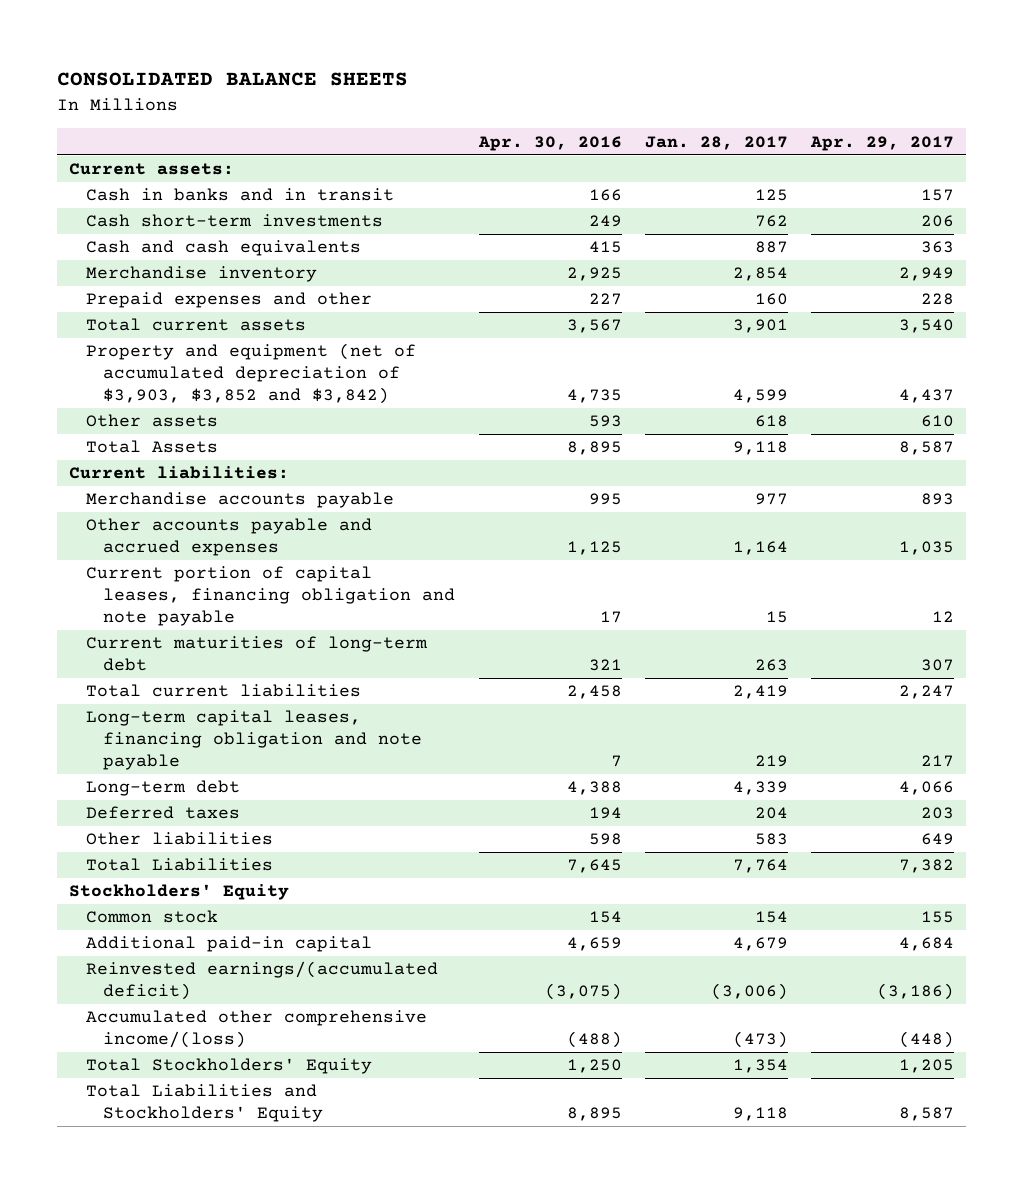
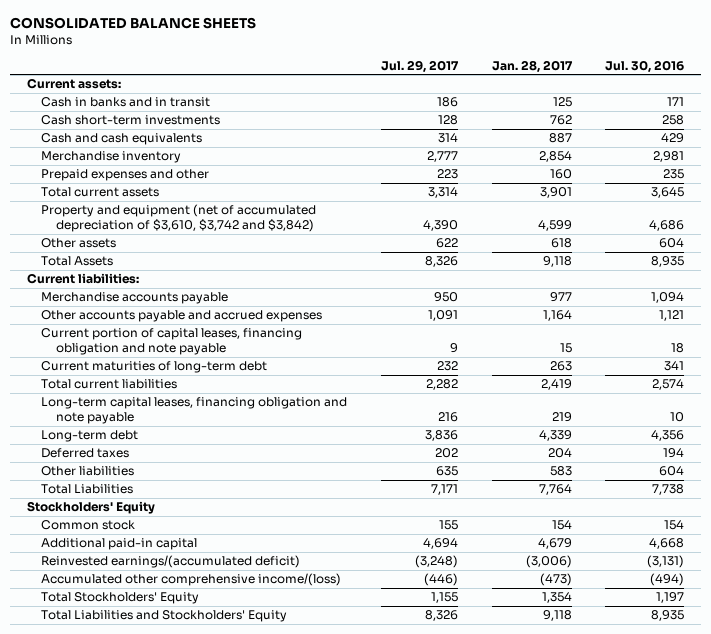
[477,135,622,151] Apr. 30, 2016 -> none
[810,135,955,151] Apr. 29, 2017 -> none
none -> [381,59,460,73] Jul. 29, 2017
none -> [605,59,685,73] Jul. 30, 2016
[86,343,417,405] Property and equipment (net of accumulated depreciation of $3,903, $3,852 and $3,842) -> [41,204,317,232] Property and equipment (net of accumulated depreciation of $3,610, $3,742 and $3,842)

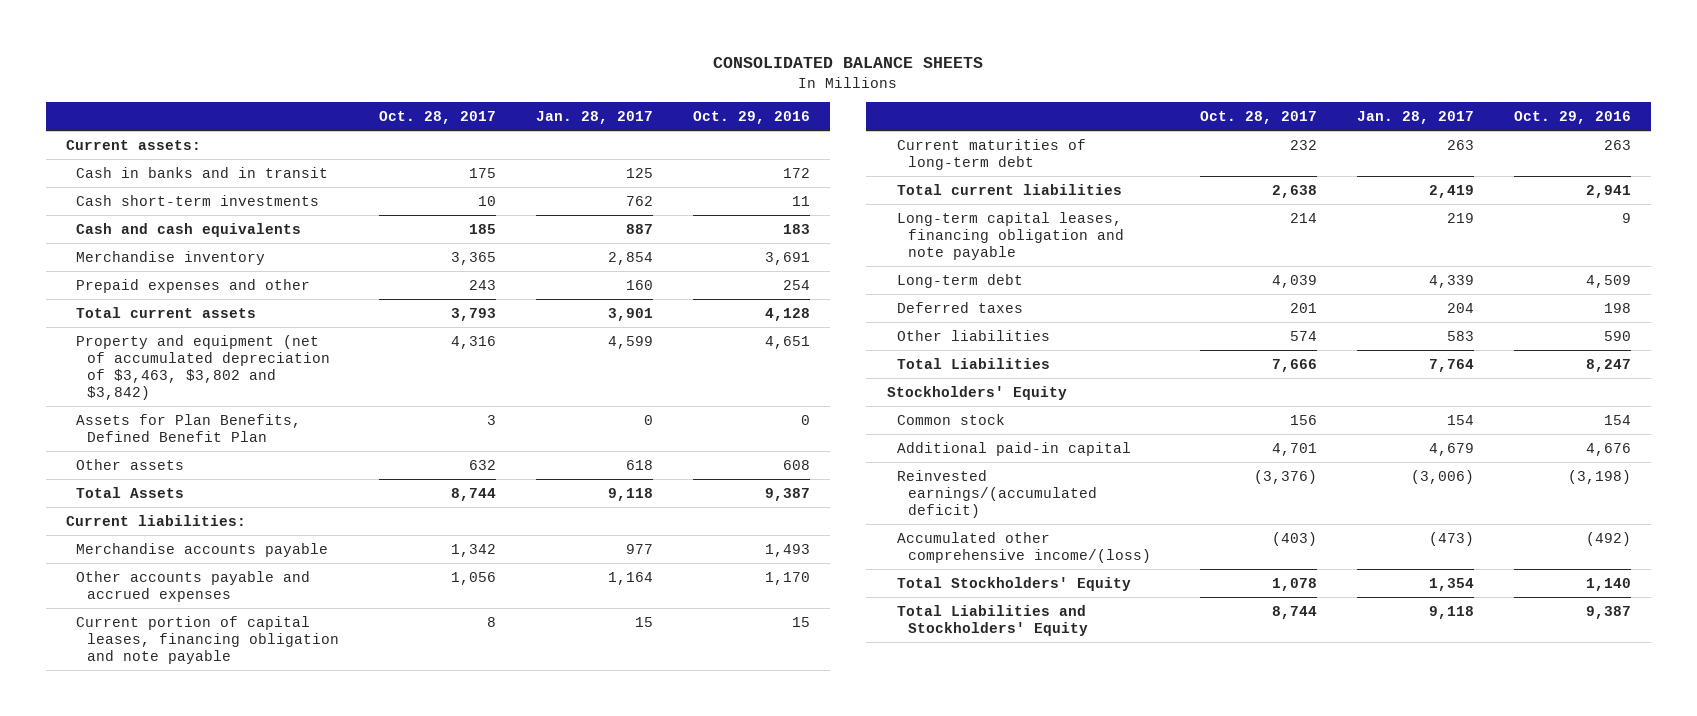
[381,59,460,73] Jul. 29, 2017 -> none
[605,59,685,73] Jul. 30, 2016 -> none
none -> [378,111,496,125] Oct. 28, 2017
none -> [693,111,811,125] Oct. 29, 2016
[41,204,317,232] Property and equipment (net of accumulated depreciation of $3,610, $3,742 and $3,842) -> [76,334,330,400] Property and equipment (net of accumulated depreciation of $3,463, $3,802 and $3,842)
none -> [76,413,302,442] Assets for Plan Benefits, Defined Benefit Plan

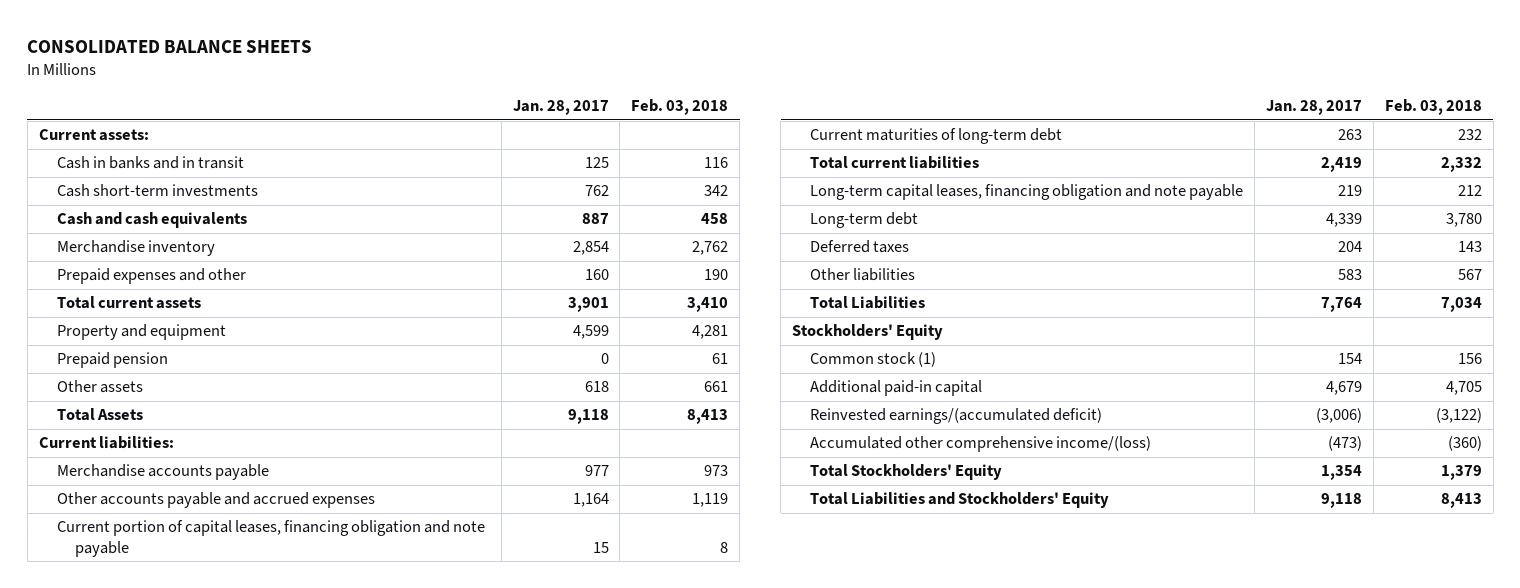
[378,111,496,125] Oct. 28, 2017 -> none
[693,111,811,125] Oct. 29, 2016 -> none
none -> [631,98,729,115] Feb. 03, 2018
[76,334,330,400] Property and equipment (net of accumulated depreciation of $3,463, $3,802 and $3,842) -> [56,324,226,341] Property and equipment
[76,413,302,442] Assets for Plan Benefits, Defined Benefit Plan -> [56,352,168,369] Prepaid pension
[897,413,1006,425] Common stock -> [810,352,937,368] Common stock (1)

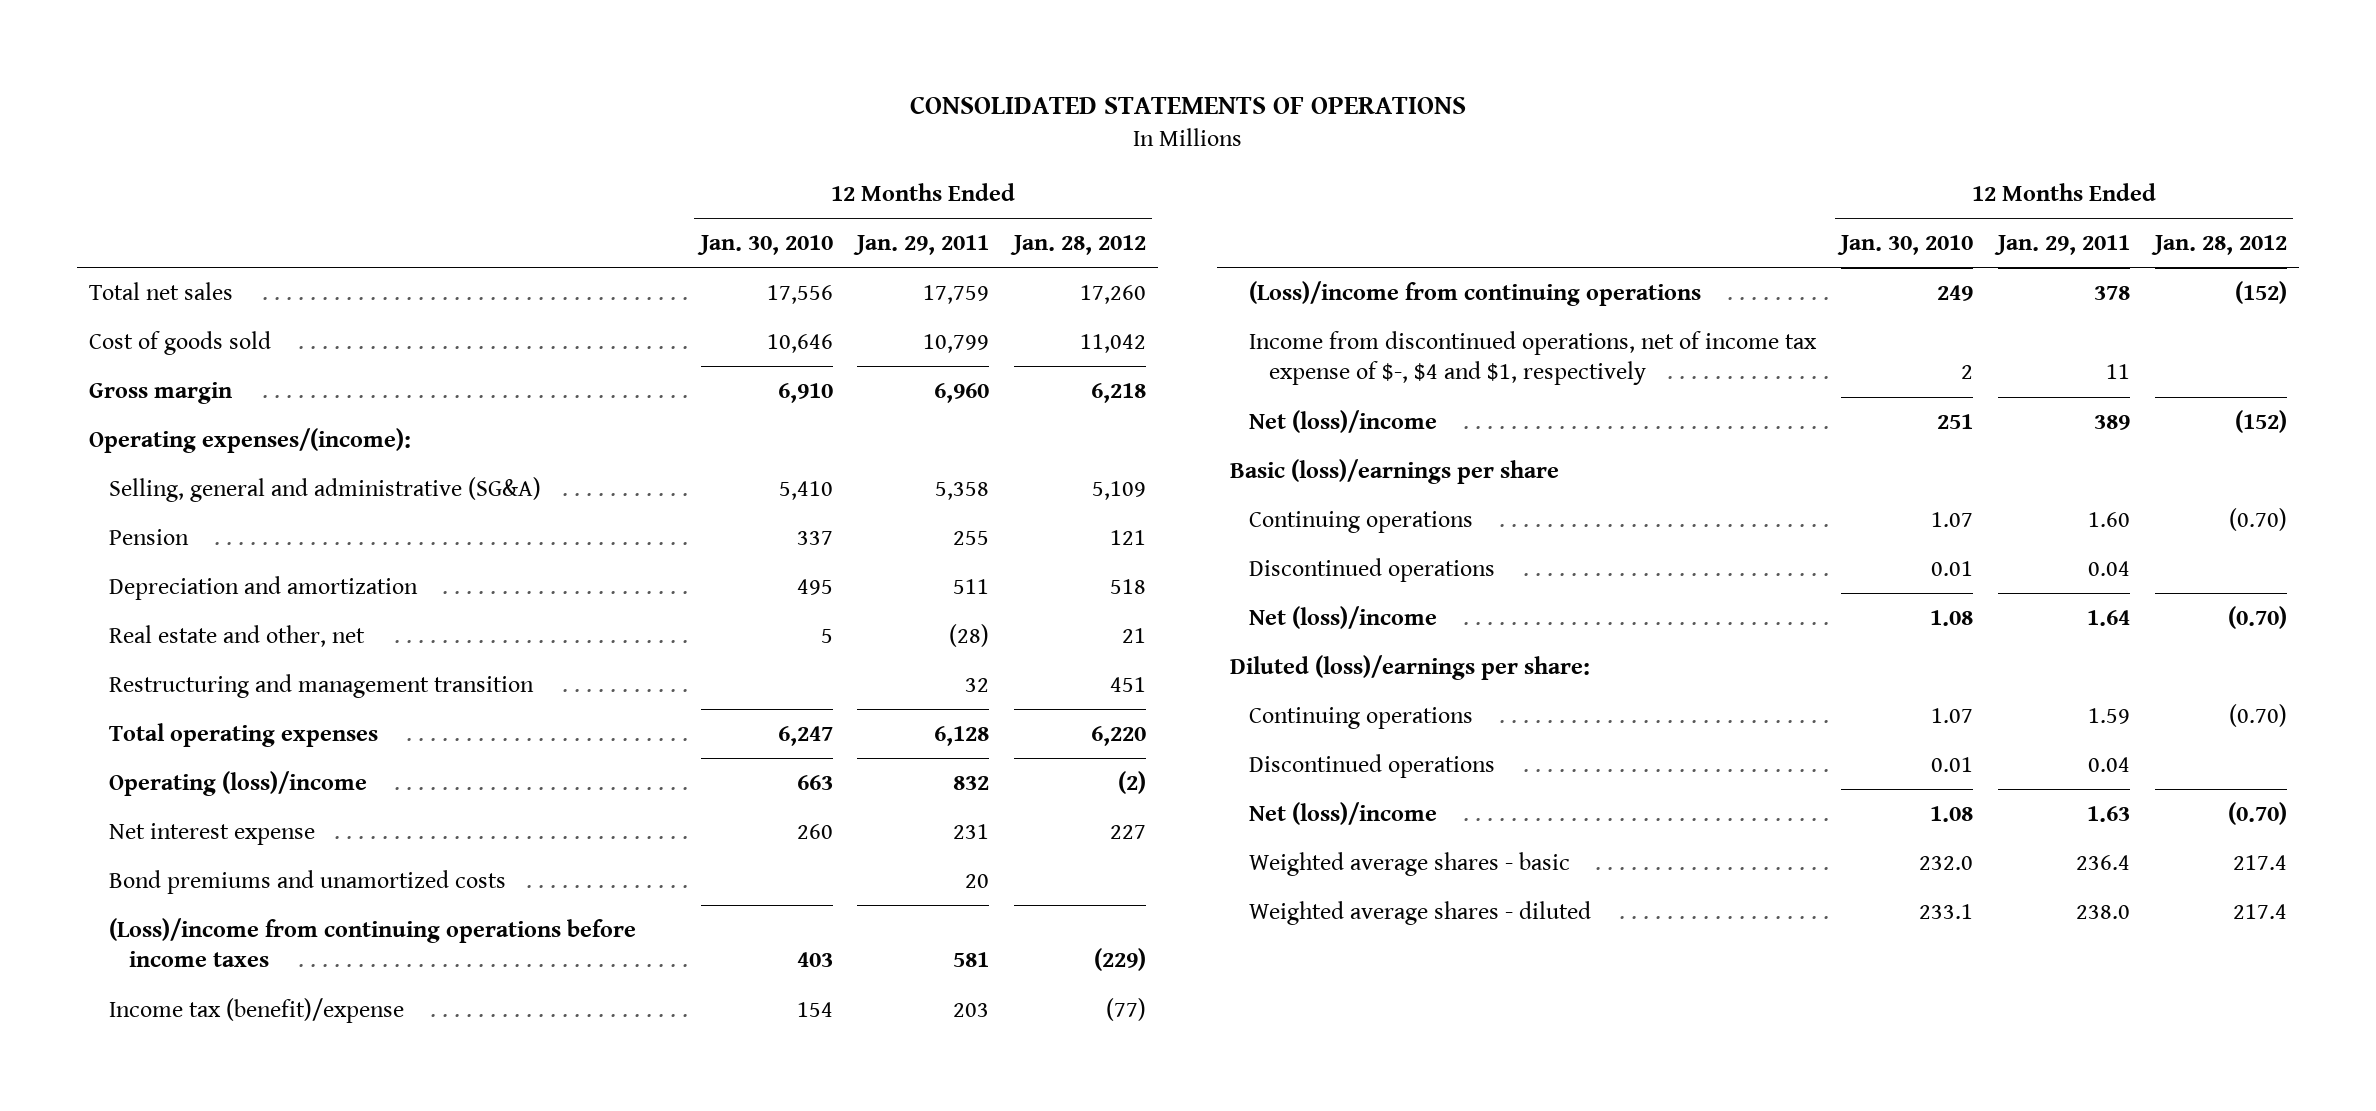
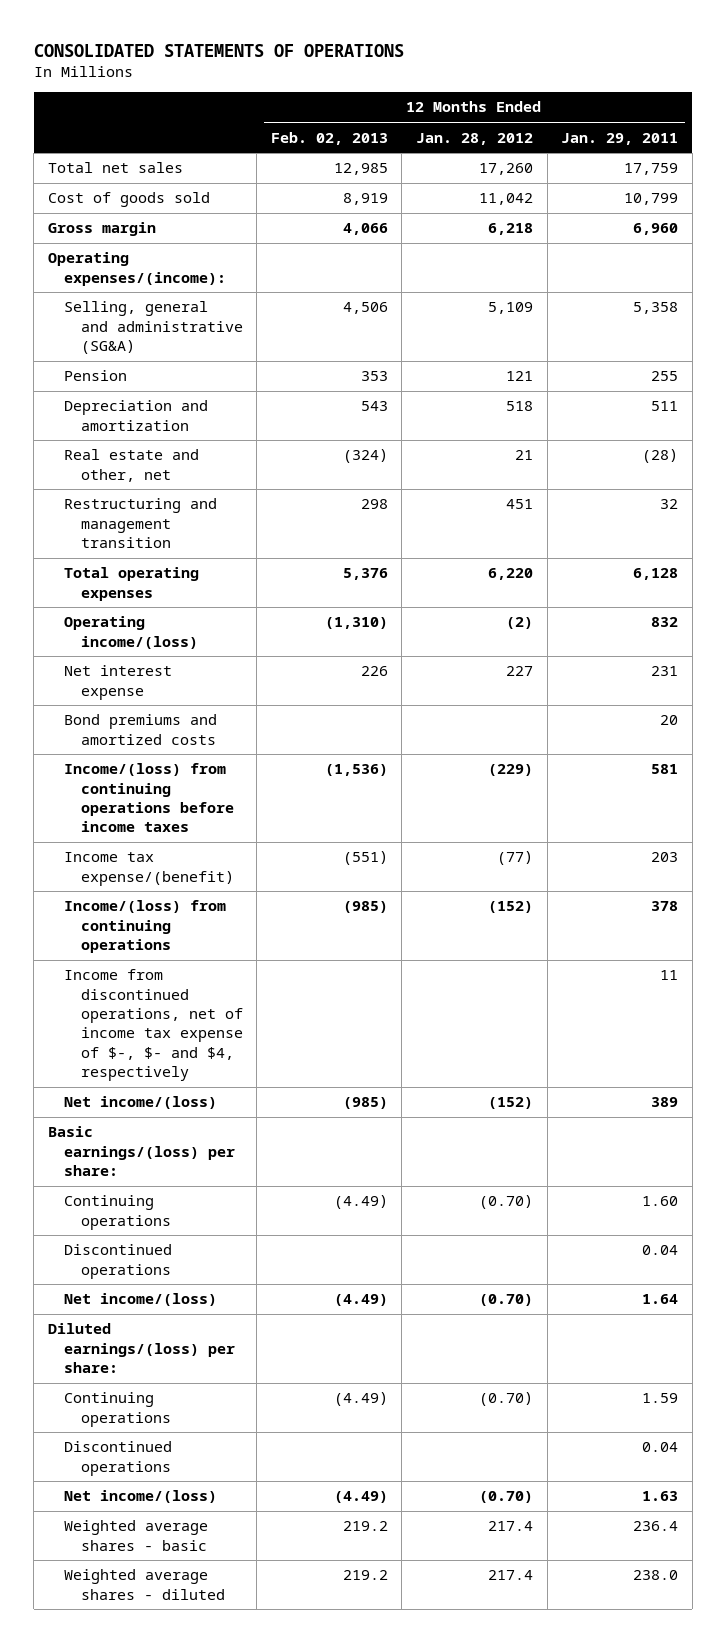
[696,235,833,256] Jan. 30, 2010 -> none
none -> [270,131,388,145] Feb. 02, 2013
[108,770,367,796] Operating (loss)/income -> [64,616,198,649] Operating income/(loss)
[108,869,506,894] Bond premiums and unamortized costs -> [64,714,218,745] Bond premiums and amortized costs
[108,917,636,968] (Loss)/income from continuing operations before income taxes -> [64,763,234,833] Income/(loss) from continuing operations before income taxes
[108,997,404,1023] Income tax (benefit)/expense -> [64,852,234,886] Income tax expense/(benefit)
[1249,280,1702,306] (Loss)/income from continuing operations -> [64,900,227,954] Income/(loss) from continuing operations
[1249,330,1818,386] Income from discontinued operations, net of income tax expense of $-, $4 and $1, respectively -> [64,969,243,1082] Income from discontinued operations, net of income tax expense of $-, $- and $4, respectively
[1249,409,1438,433] Net (loss)/income -> [64,1096,218,1110] Net income/(loss)
[1229,458,1559,484] Basic (loss)/earnings per share -> [47,1126,236,1177] Basic earnings/(loss) per share:
[1249,605,1438,629] Net (loss)/income -> [64,1293,218,1307] Net income/(loss)
[1229,654,1590,680] Diluted (loss)/earnings per share: -> [47,1323,236,1374] Diluted earnings/(loss) per share:
[1249,801,1438,825] Net (loss)/income -> [64,1490,218,1504] Net income/(loss)

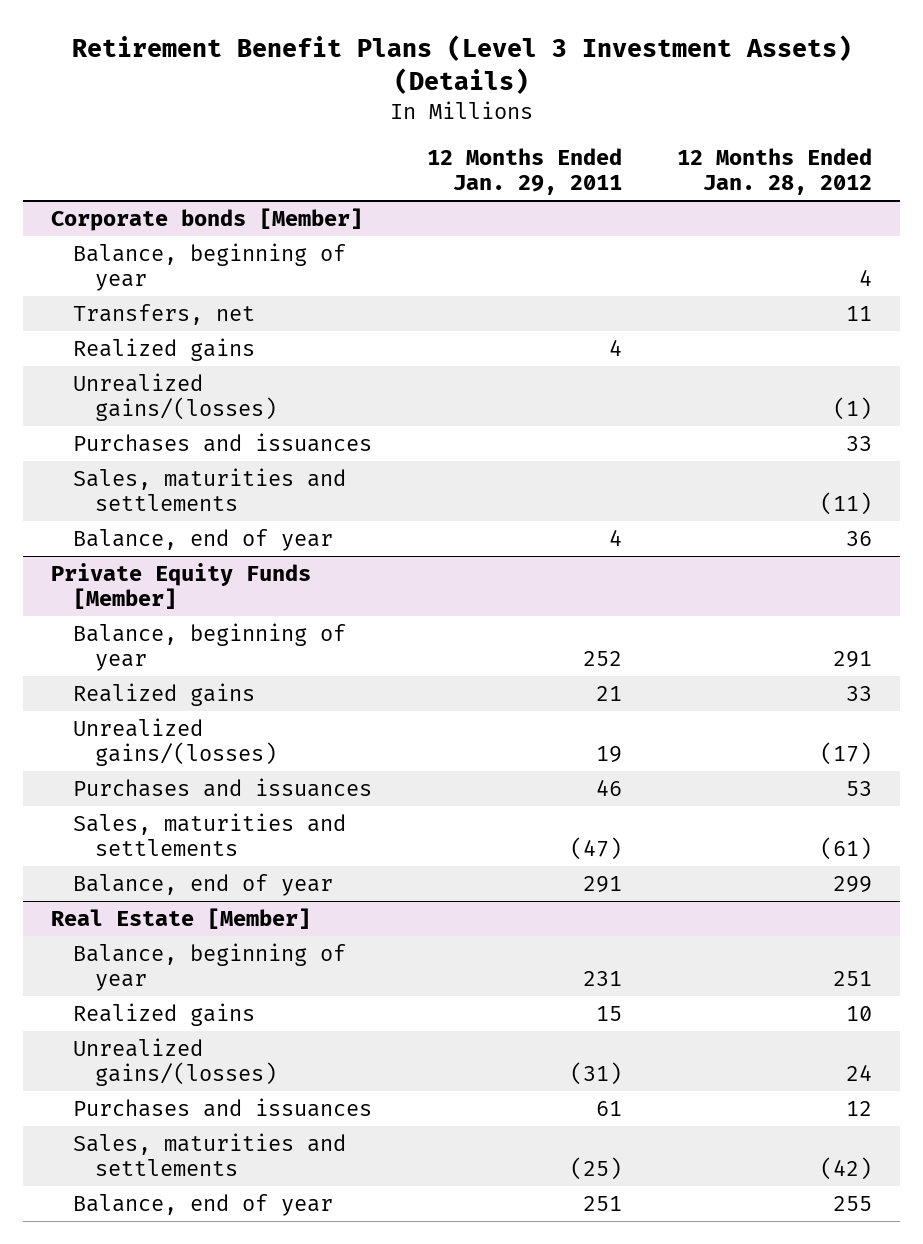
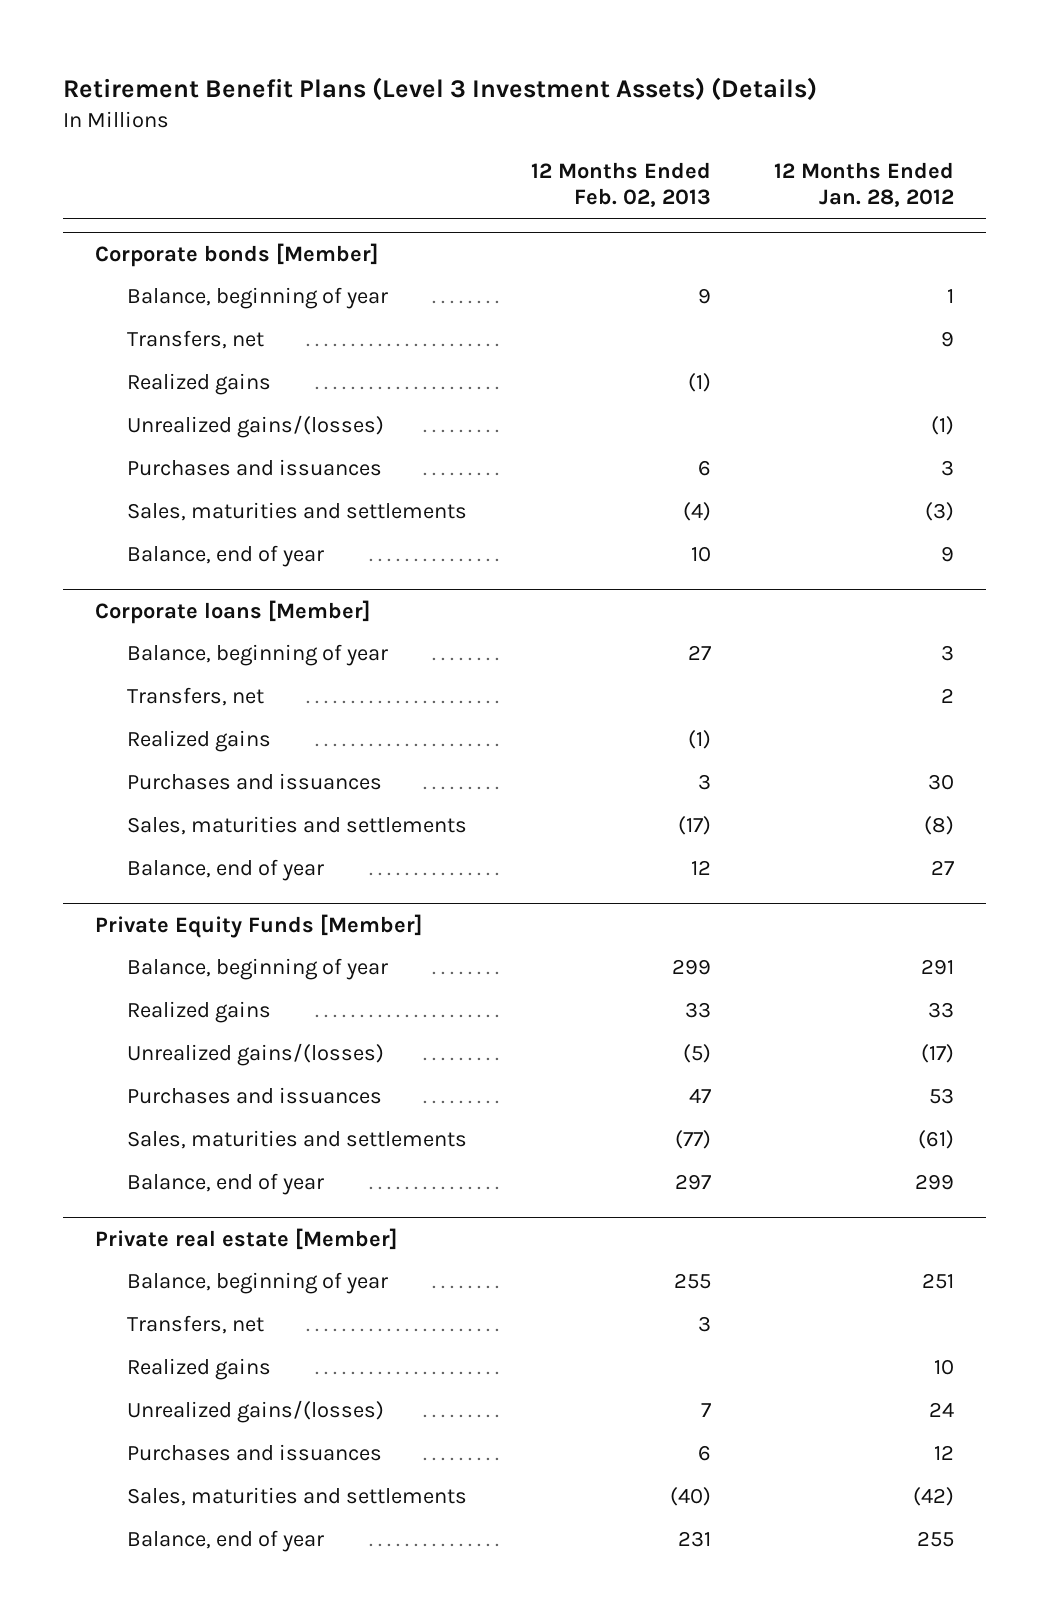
[427,148,623,196] 12 Months Ended Jan. 29, 2011 -> none
none -> [530,161,711,207] 12 Months Ended Feb. 02, 2013
[859,270,873,287] 4 -> [947,289,955,304] 1
[846,305,873,321] 11 -> [941,331,955,348] 9
[846,435,873,451] 33 -> [941,460,955,477] 3
[820,492,873,516] (11) -> [925,502,955,522] (3)
[846,530,873,546] 36 -> [941,546,955,563] 9
none -> [95,599,371,624] Corporate loans [Member]
none -> [127,644,389,667] Balance, beginning of year
none -> [127,687,265,707] Transfers, net
none -> [127,730,272,753] Realized gains
none -> [127,773,383,791] Purchases and issuances
none -> [127,816,468,836] Sales, maturities and settlements
none -> [127,859,325,882] Balance, end of year
[50,907,311,929] Real Estate [Member] -> [95,1227,398,1250] Private real estate [Member]
none -> [127,1315,265,1335] Transfers, net

